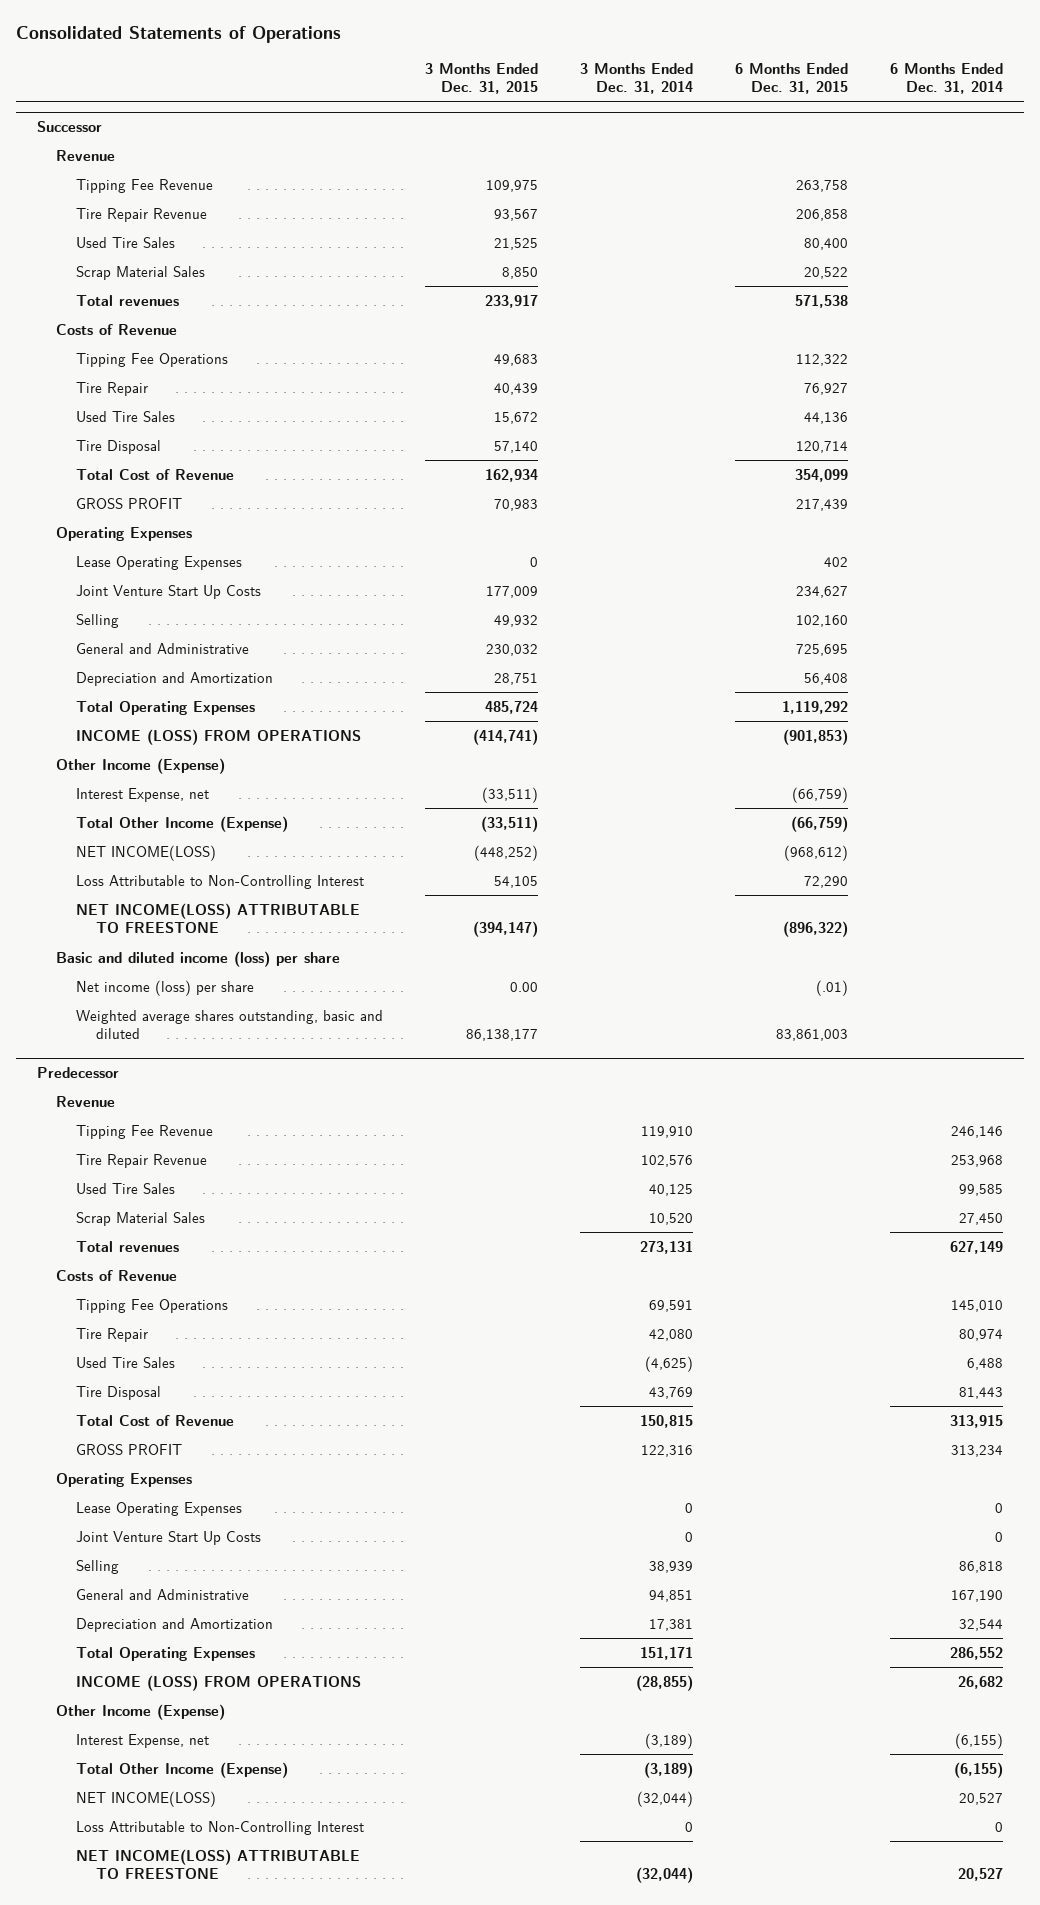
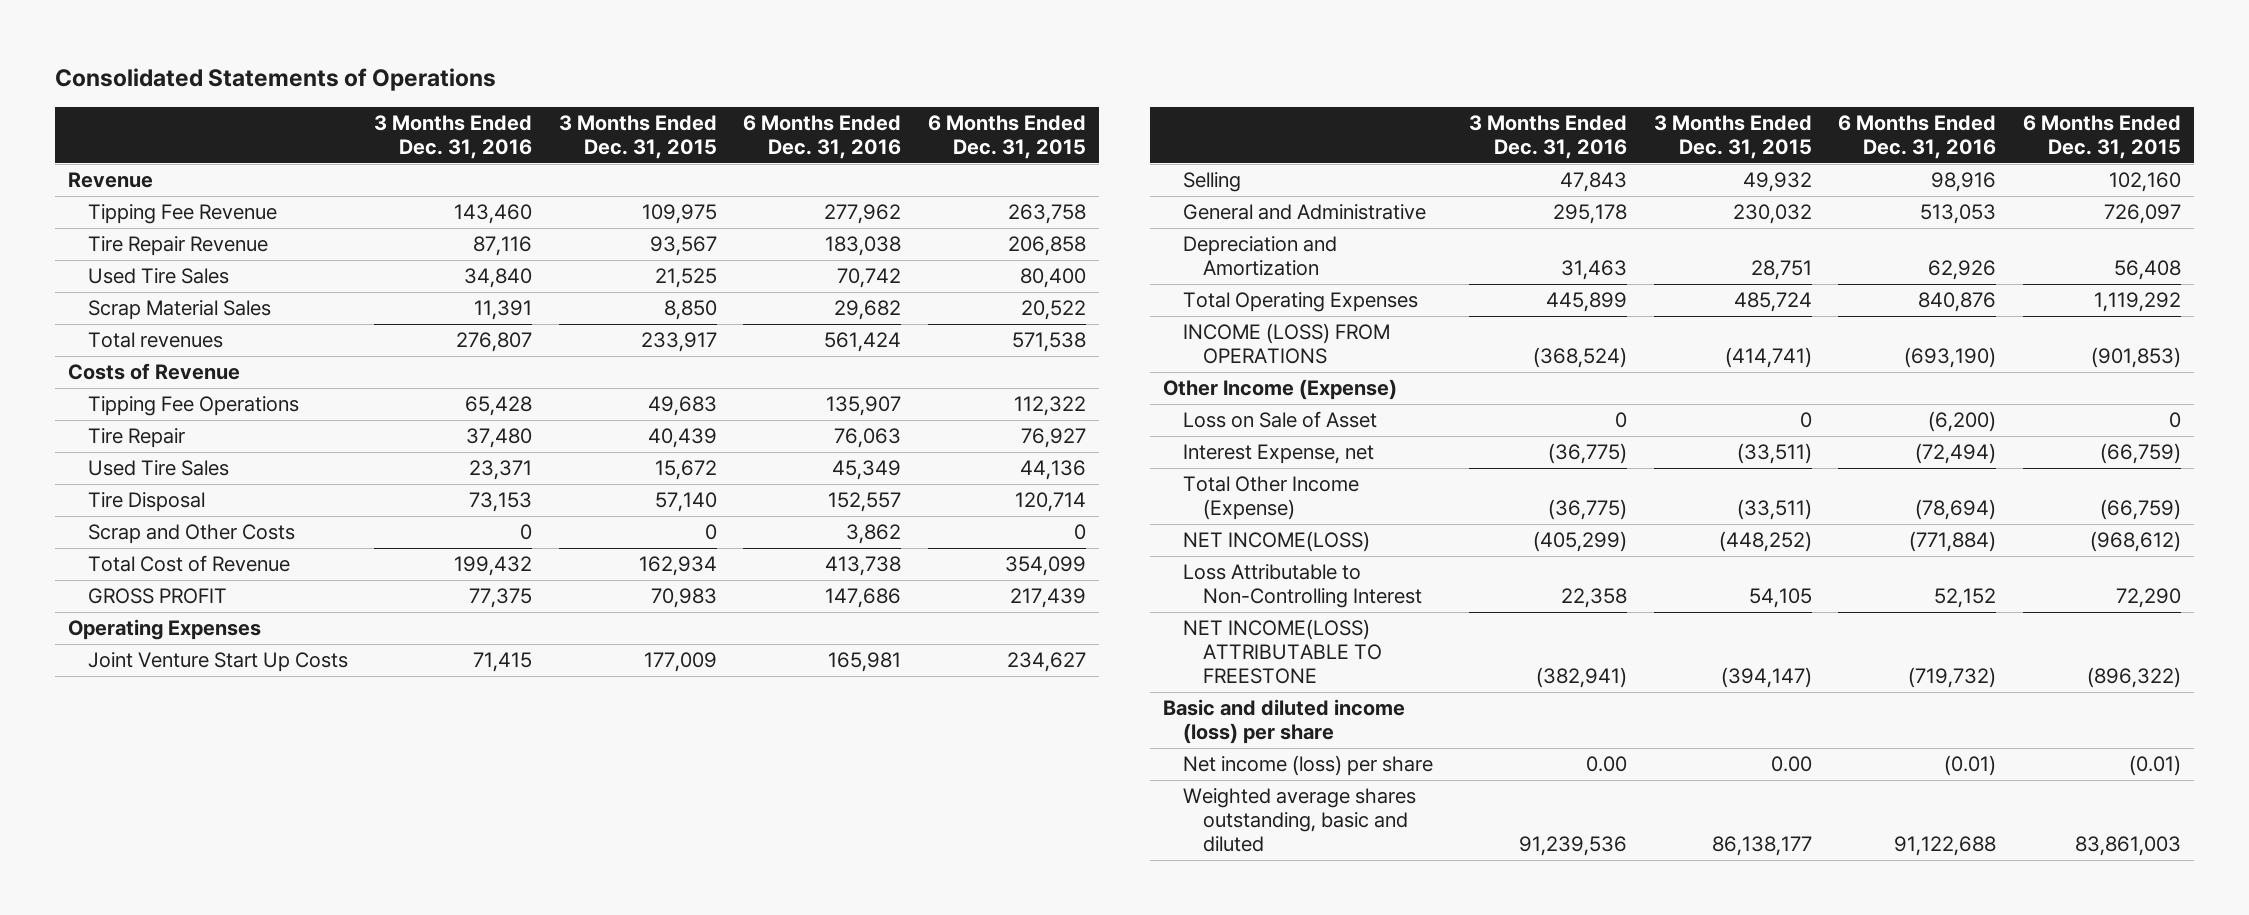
[580,62,694,95] 3 Months Ended Dec. 31, 2014 -> none
[890,62,1004,95] 6 Months Ended Dec. 31, 2014 -> none
none -> [374,114,533,159] 3 Months Ended Dec. 31, 2016
none -> [743,114,902,159] 6 Months Ended Dec. 31, 2016
[36,121,102,133] Successor -> none
none -> [87,524,295,545] Scrap and Other Costs
[75,555,242,570] Lease Operating Expenses -> none
[796,643,849,656] 725,695 -> [2103,204,2181,225] 726,097
none -> [1182,411,1377,429] Loss on Sale of Asset
[816,979,849,996] (.01) -> [2128,755,2181,777] (0.01)
[36,1067,119,1079] Predecessor -> none
[56,1095,116,1107] Revenue -> none
[75,1124,213,1139] Tipping Fee Revenue -> none
[75,1153,207,1168] Tire Repair Revenue -> none
[75,1182,175,1194] Used Tire Sales -> none
[75,1211,205,1226] Scrap Material Sales -> none
[75,1240,179,1252] Total revenues -> none
[56,1269,178,1281] Costs of Revenue -> none
[75,1298,228,1313] Tipping Fee Operations -> none
[75,1327,148,1342] Tire Repair -> none
[75,1356,175,1368] Used Tire Sales -> none
[75,1385,161,1400] Tire Disposal -> none
[75,1414,234,1426] Total Cost of Revenue -> none
[75,1443,182,1455] GROSS PROFIT -> none
[56,1472,193,1487] Operating Expenses -> none
[75,1501,242,1516] Lease Operating Expenses -> none
[75,1530,261,1545] Joint Venture Start Up Costs -> none
[75,1559,119,1574] Selling -> none
[75,1588,249,1600] General and Administrative -> none
[75,1617,273,1632] Depreciation and Amortization -> none
[75,1646,255,1661] Total Operating Expenses -> none
[75,1674,361,1691] INCOME (LOSS) FROM OPERATIONS -> none
[56,1703,226,1720] Other Income (Expense) -> none
[75,1733,209,1748] Interest Expense, net -> none
[75,1761,288,1778] Total Other Income (Expense) -> none
[75,1790,216,1807] NET INCOME(LOSS) -> none
[75,1820,364,1835] Loss Attributable to Non-Controlling Interest -> none
[75,1848,360,1880] NET INCOME(LOSS) ATTRIBUTABLE TO FREESTONE -> none

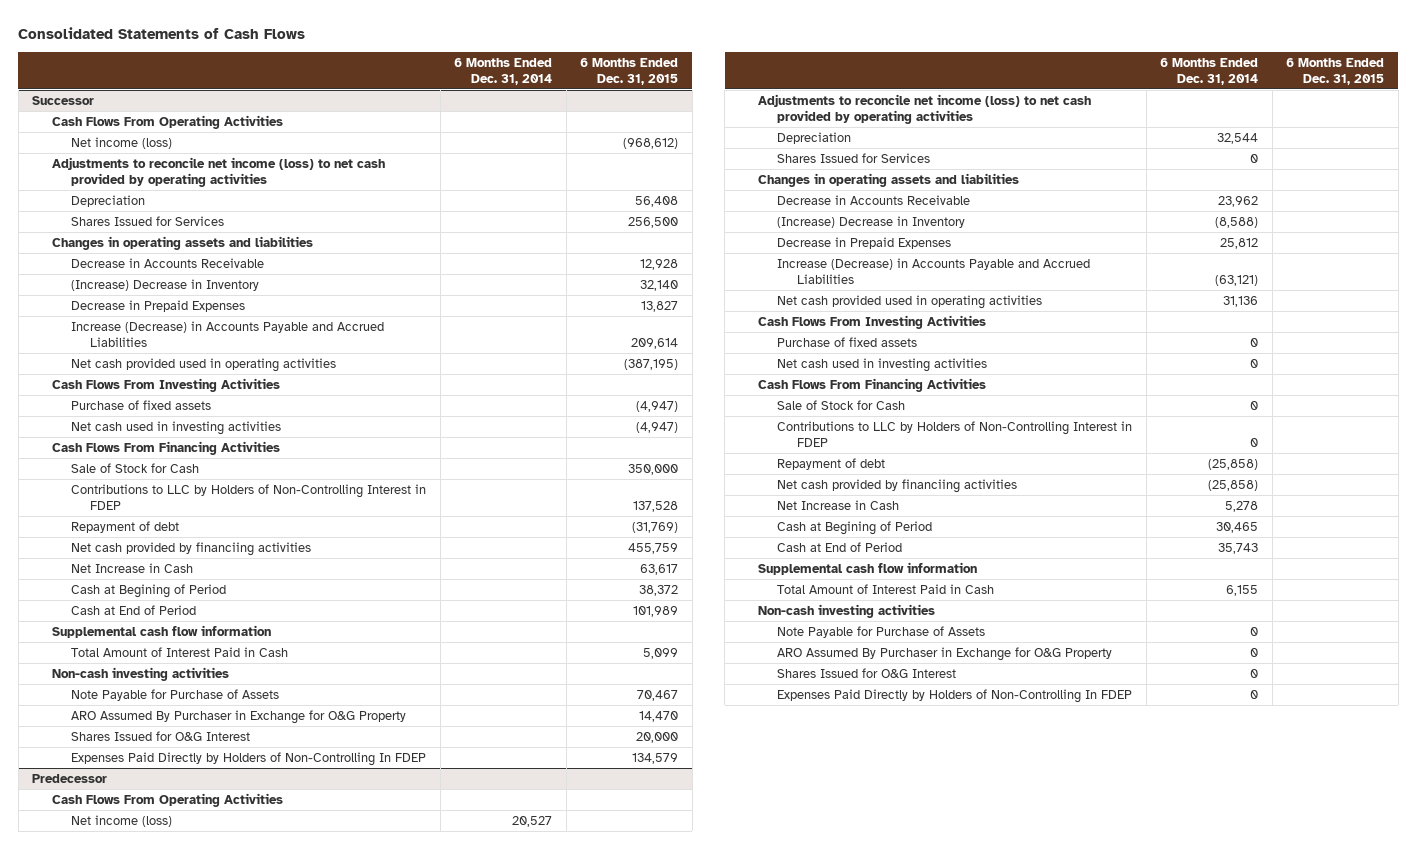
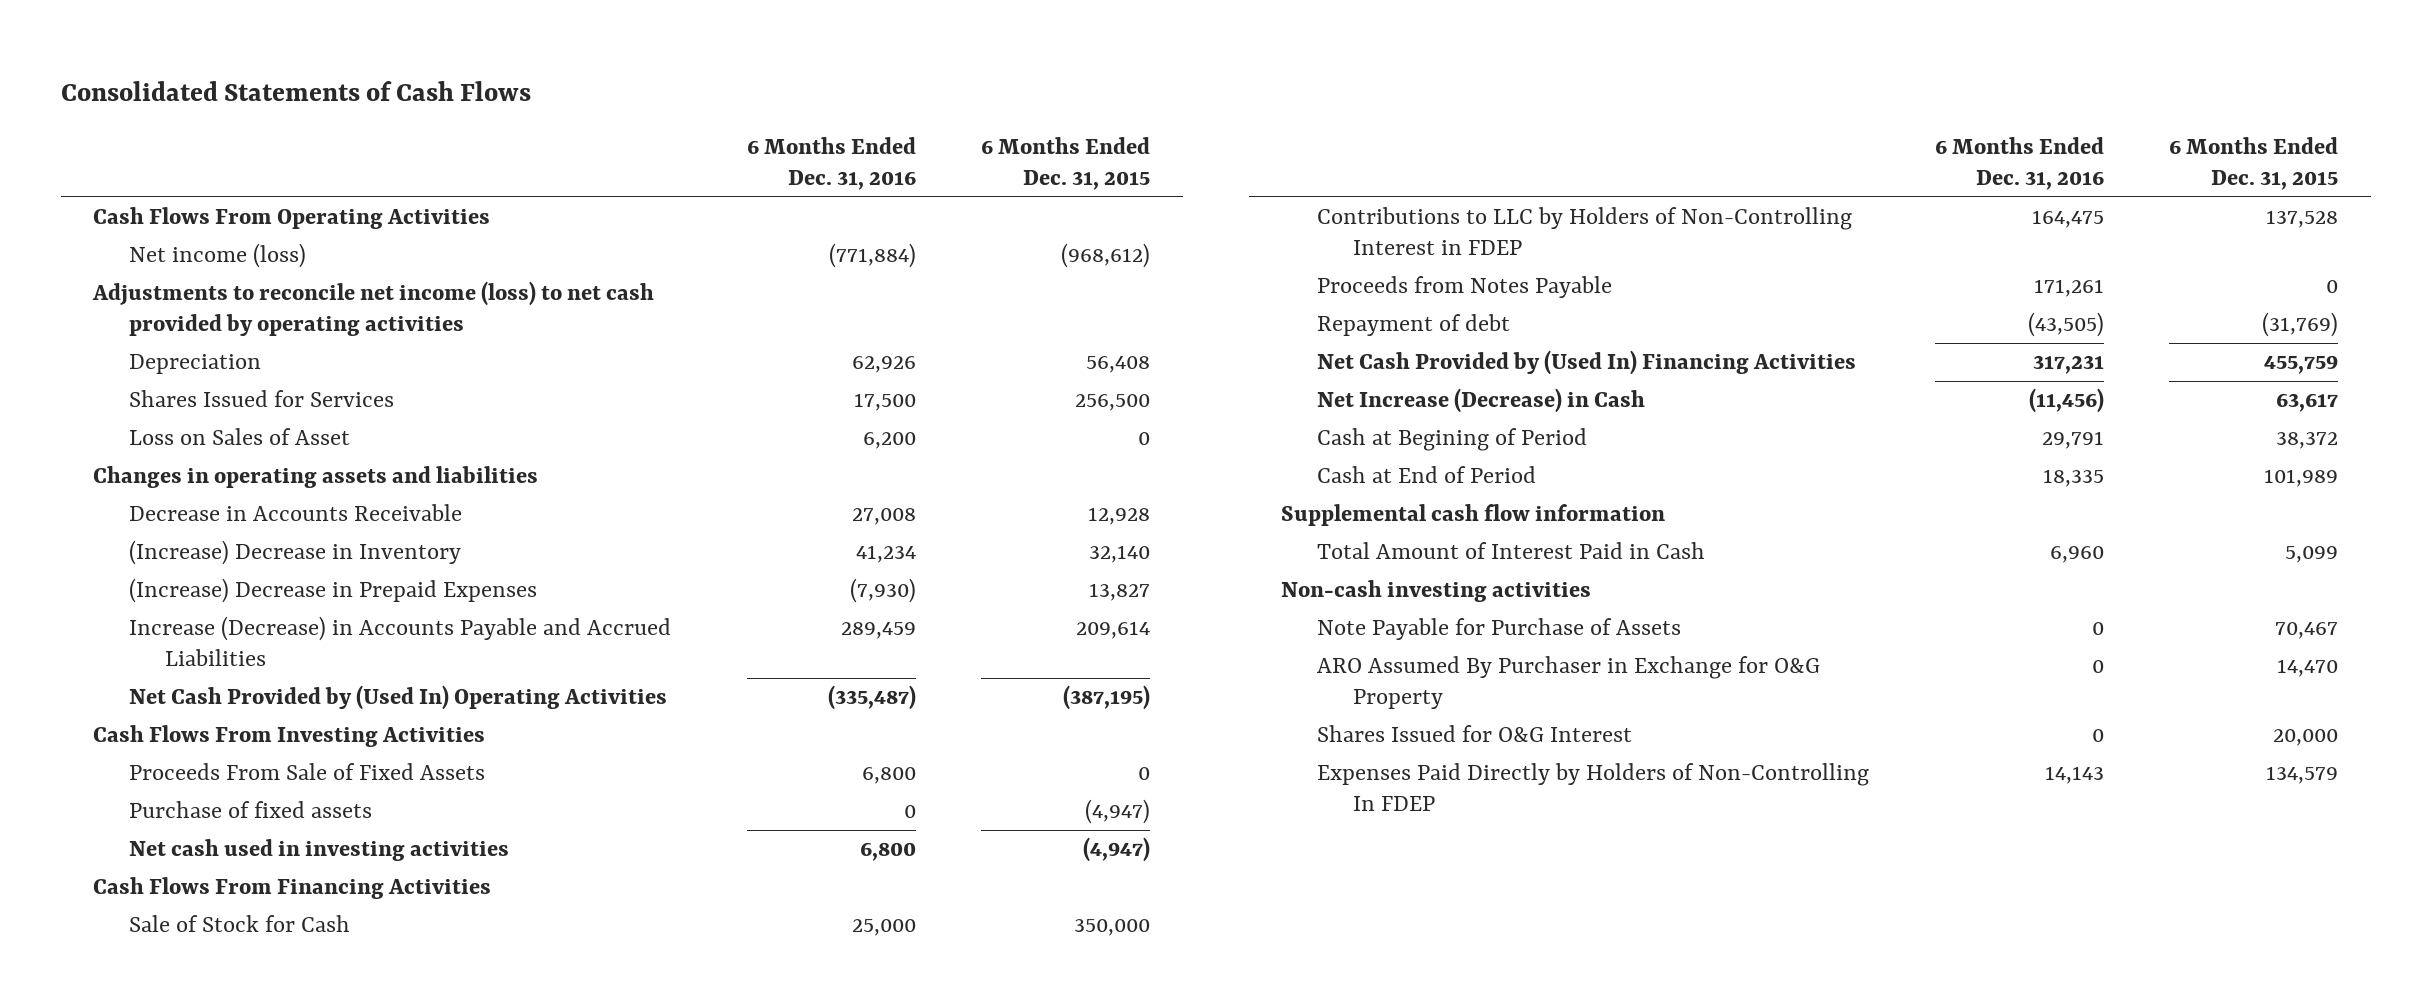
[454,57,553,85] 6 Months Ended Dec. 31, 2014 -> none
none -> [746,137,916,191] 6 Months Ended Dec. 31, 2016
[32,95,95,105] Successor -> none
none -> [129,428,351,446] Loss on Sales of Asset
[71,299,246,312] Decrease in Prepaid Expenses -> [129,578,538,604] (Increase) Decrease in Prepaid Expenses
[71,357,337,372] Net cash provided used in operating activities -> [129,685,668,711] Net Cash Provided by (Used In) Operating Activities
none -> [129,763,486,781] Proceeds From Sale of Fixed Assets
none -> [1317,276,1613,299] Proceeds from Notes Payable
[71,541,312,556] Net cash provided by financiing activities -> [1317,350,1857,376] Net Cash Provided by (Used In) Financing Activities
[71,562,194,573] Net Increase in Cash -> [1317,388,1646,414] Net Increase (Decrease) in Cash
[32,773,108,783] Predecessor -> none
[51,792,283,807] Cash Flows From Operating Activities -> none
[71,814,173,827] Net income (loss) -> none
[758,93,1092,124] Adjustments to reconcile net income (loss) to net cash provided by operating activities -> none
[777,131,852,144] Depreciation -> none
[777,152,931,163] Shares Issued for Services -> none
[758,172,1020,187] Changes in operating assets and liabilities -> none
[777,194,971,205] Decrease in Accounts Receivable -> none
[777,215,966,228] (Increase) Decrease in Inventory -> none
[777,236,952,249] Decrease in Prepaid Expenses -> none
[777,257,1091,284] Increase (Decrease) in Accounts Payable and Accrued Liabilities -> none
[777,294,1043,309] Net cash provided used in operating activities -> none
[758,314,987,329] Cash Flows From Investing Activities -> none
[777,336,918,347] Purchase of fixed assets -> none
[777,357,988,372] Net cash used in investing activities -> none
[758,377,987,392] Cash Flows From Financing Activities -> none
[777,399,906,410] Sale of Stock for Cash -> none
[777,420,1133,447] Contributions to LLC by Holders of Non-Controlling Interest in FDEP -> none
[777,457,886,470] Repayment of debt -> none
[777,478,1018,493] Net cash provided by financiing activities -> none
[777,499,900,510] Net Increase in Cash -> none
[777,520,933,535] Cash at Begining of Period -> none
[777,541,903,552] Cash at End of Period -> none
[758,561,978,575] Supplemental cash flow information -> none
[777,583,995,594] Total Amount of Interest Paid in Cash -> none
[758,603,936,618] Non-cash investing activities -> none
[777,625,986,638] Note Payable for Purchase of Assets -> none
[777,646,1113,661] ARO Assumed By Purchaser in Exchange for O&G Property -> none
[777,667,957,678] Shares Issued for O&G Interest -> none
[777,688,1133,703] Expenses Paid Directly by Holders of Non-Controlling In FDEP -> none

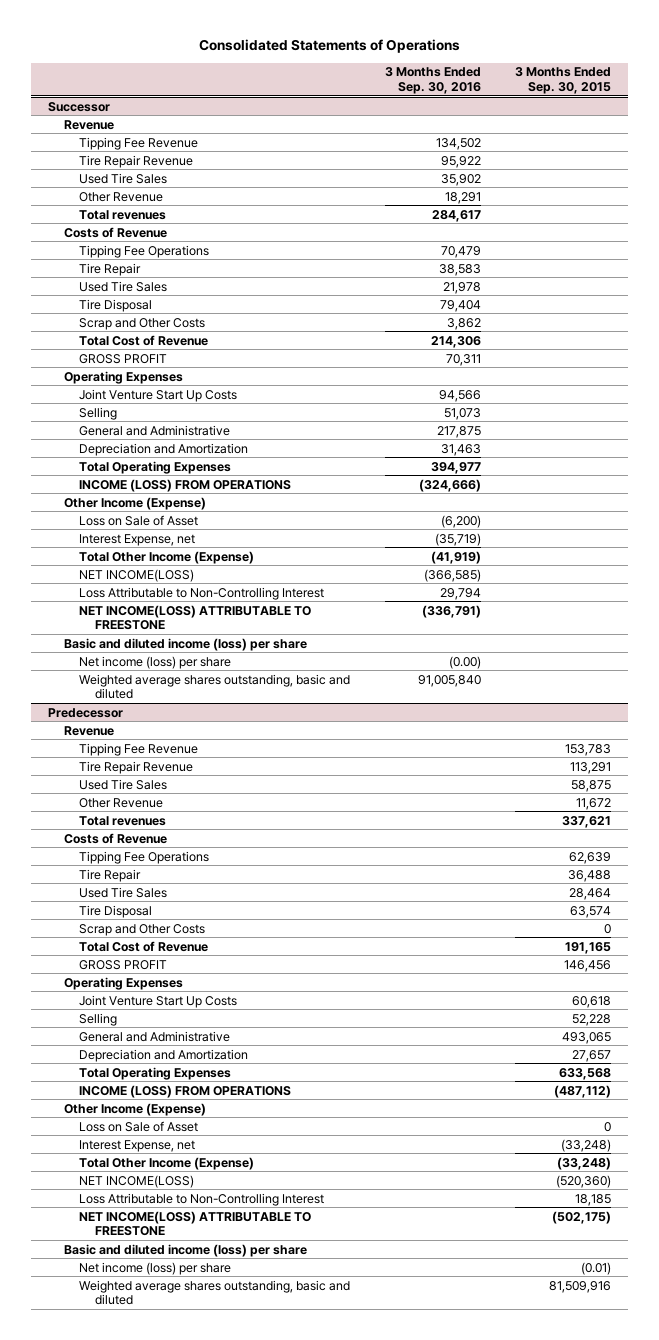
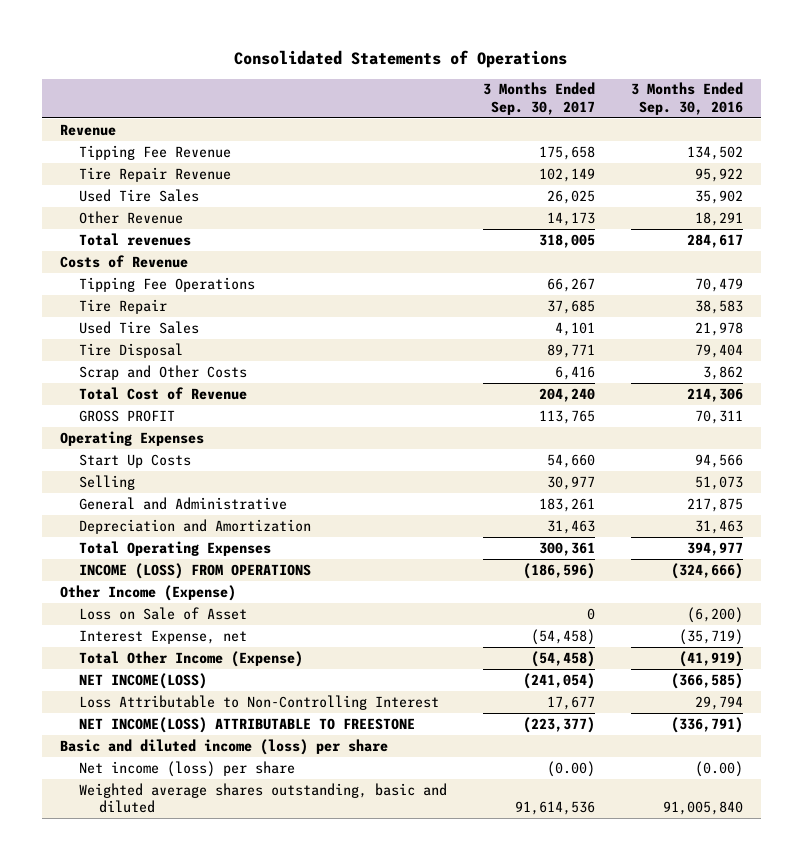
[514,67,611,94] 3 Months Ended Sep. 30, 2015 -> none
none -> [482,82,595,115] 3 Months Ended Sep. 30, 2017
[48,101,111,112] Successor -> none
[79,388,238,402] Joint Venture Start Up Costs -> [79,453,192,468] Start Up Costs
[48,707,124,718] Predecessor -> none
[63,725,114,736] Revenue -> none
[79,742,199,756] Tipping Fee Revenue -> none
[79,760,194,774] Tire Repair Revenue -> none
[79,778,168,790] Used Tire Sales -> none
[79,797,164,808] Other Revenue -> none
[79,815,167,826] Total revenues -> none
[63,832,167,844] Costs of Revenue -> none
[79,850,210,864] Tipping Fee Operations -> none
[79,868,142,882] Tire Repair -> none
[79,886,168,898] Used Tire Sales -> none
[79,904,153,918] Tire Disposal -> none
[79,923,206,936] Scrap and Other Costs -> none
[79,940,209,952] Total Cost of Revenue -> none
[79,959,168,970] GROSS PROFIT -> none
[63,976,183,990] Operating Expenses -> none
[79,994,238,1008] Joint Venture Start Up Costs -> none
[79,1012,118,1026] Selling -> none
[79,1030,231,1042] General and Administrative -> none
[79,1048,249,1062] Depreciation and Amortization -> none
[79,1066,232,1080] Total Operating Expenses -> none
[79,1084,292,1098] INCOME (LOSS) FROM OPERATIONS -> none
[63,1102,206,1116] Other Income (Expense) -> none
[79,1120,199,1132] Loss on Sale of Asset -> none
[79,1139,196,1152] Interest Expense, net -> none
[79,1156,255,1170] Total Other Income (Expense) -> none
[79,1174,195,1188] NET INCOME(LOSS) -> none
[79,1192,325,1206] Loss Attributable to Non-Controlling Interest -> none
[79,1210,312,1237] NET INCOME(LOSS) ATTRIBUTABLE TO FREESTONE -> none
[63,1243,307,1257] Basic and diluted income (loss) per share -> none
[79,1261,232,1275] Net income (loss) per share -> none
[79,1279,351,1306] Weighted average shares outstanding, basic and diluted -> none

